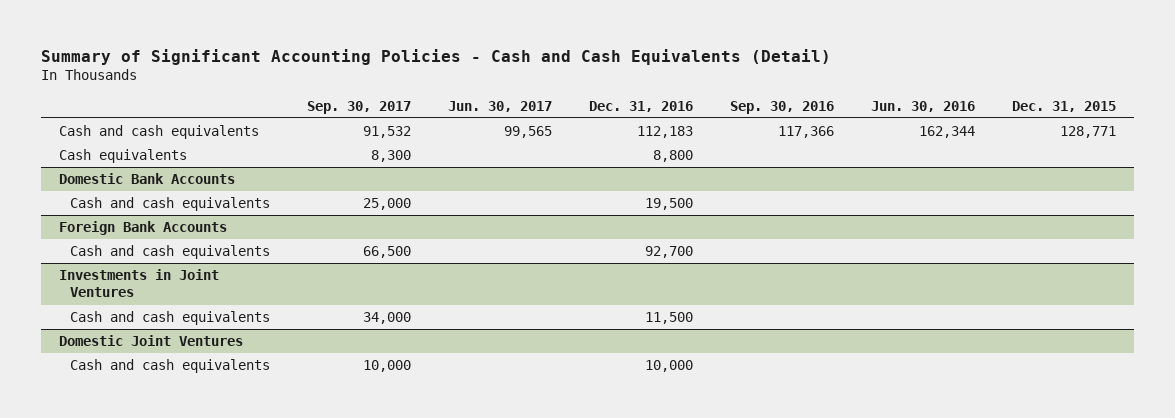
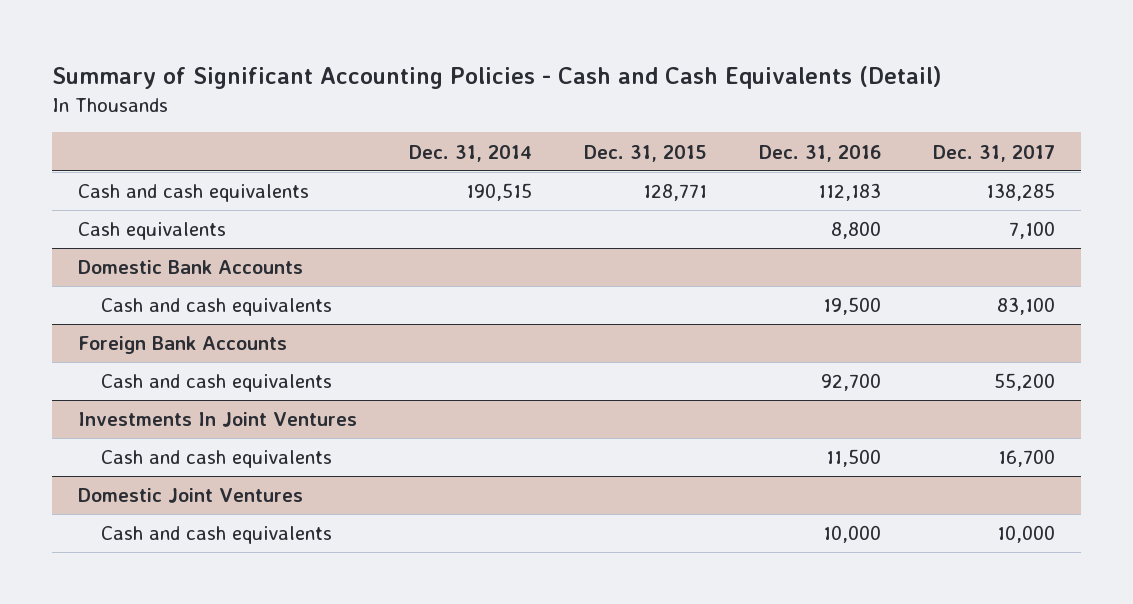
[306,100,411,114] Sep. 30, 2017 -> none
[447,100,552,112] Jun. 30, 2017 -> none
[729,100,834,114] Sep. 30, 2016 -> none
[870,100,975,112] Jun. 30, 2016 -> none
none -> [408,144,532,162] Dec. 31, 2014
none -> [933,144,1056,162] Dec. 31, 2017
[59,269,220,298] Investments in Joint Ventures -> [77,412,357,428] Investments In Joint Ventures

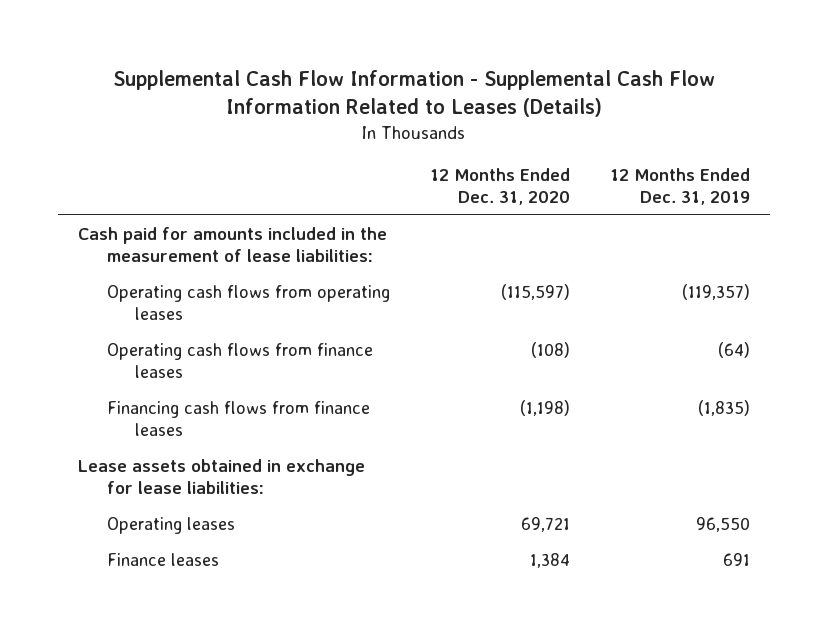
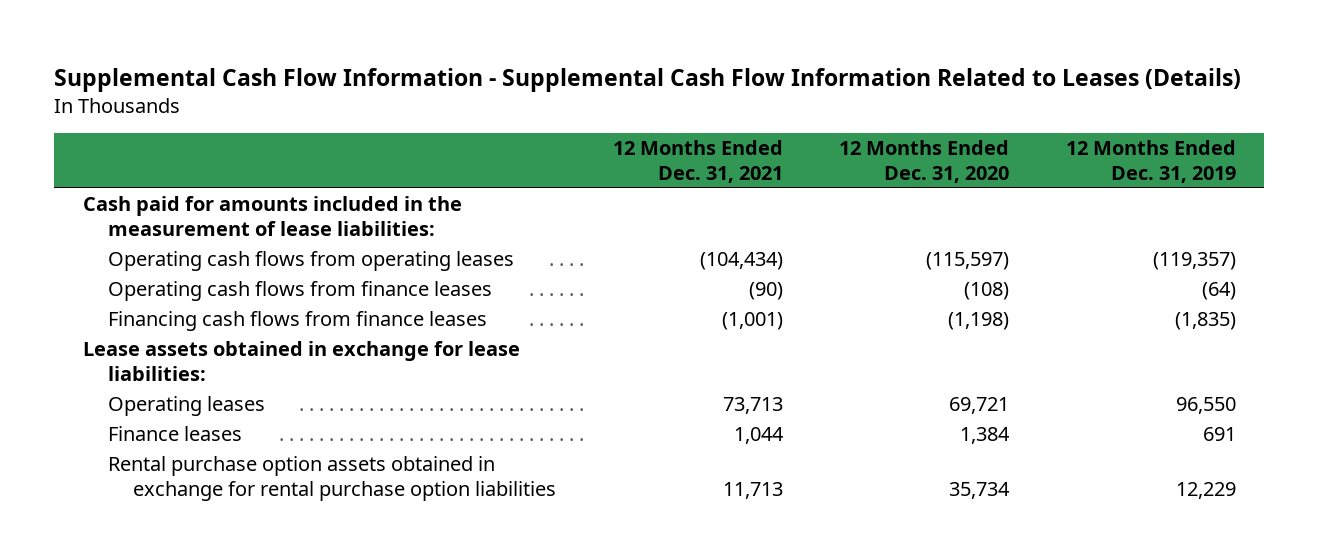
none -> [612,140,783,184] 12 Months Ended Dec. 31, 2021
none -> [107,456,557,502] Rental purchase option assets obtained in exchange for rental purchase option liabilities

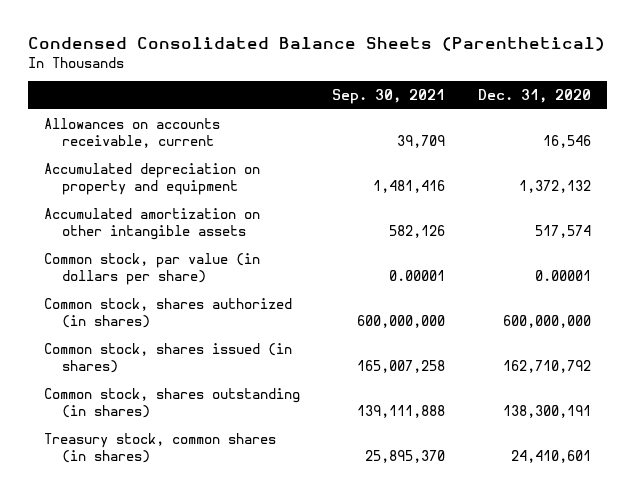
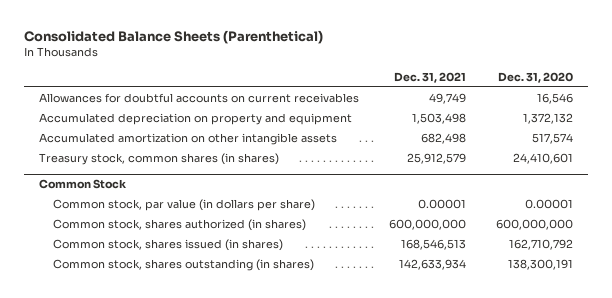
[28,37,606,52] Condensed Consolidated Balance Sheets (Parenthetical) -> [23,30,323,45] Consolidated Balance Sheets (Parenthetical)
[332,89,446,105] Sep. 30, 2021 -> none
none -> [394,72,467,84] Dec. 31, 2021
[44,117,221,149] Allowances on accounts receivable, current -> [38,92,359,103] Allowances for doubtful accounts on current receivables
[44,432,277,464] Treasury stock, common shares (in shares) -> [38,152,279,165] Treasury stock, common shares (in shares)
none -> [38,179,127,190] Common Stock

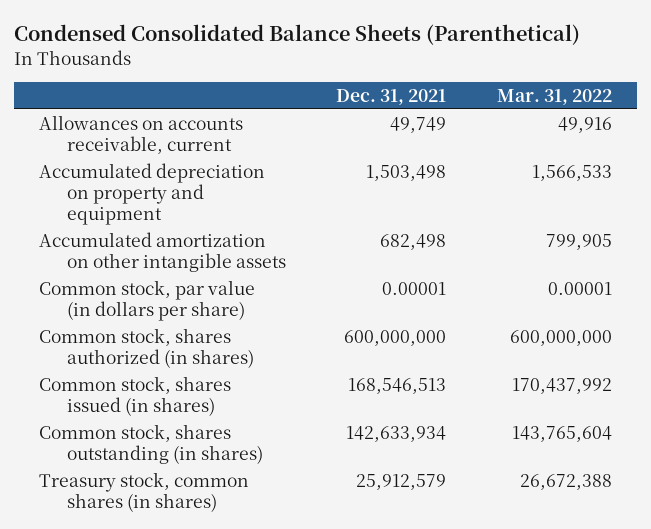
[23,30,323,45] Consolidated Balance Sheets (Parenthetical) -> [14,24,581,46] Condensed Consolidated Balance Sheets (Parenthetical)
[498,72,574,84] Dec. 31, 2020 -> none
none -> [496,88,612,105] Mar. 31, 2022
[38,92,359,103] Allowances for doubtful accounts on current receivables -> [39,114,244,154] Allowances on accounts receivable, current
[38,179,127,190] Common Stock -> none
[38,152,279,165] Treasury stock, common shares (in shares) -> [39,471,250,512] Treasury stock, common shares (in shares)

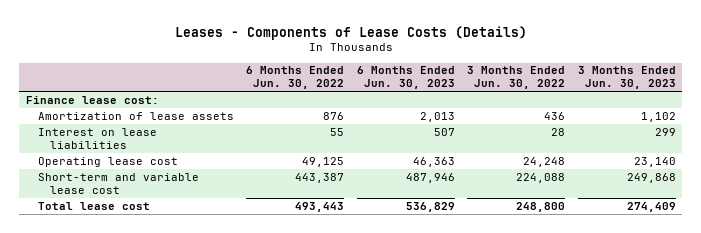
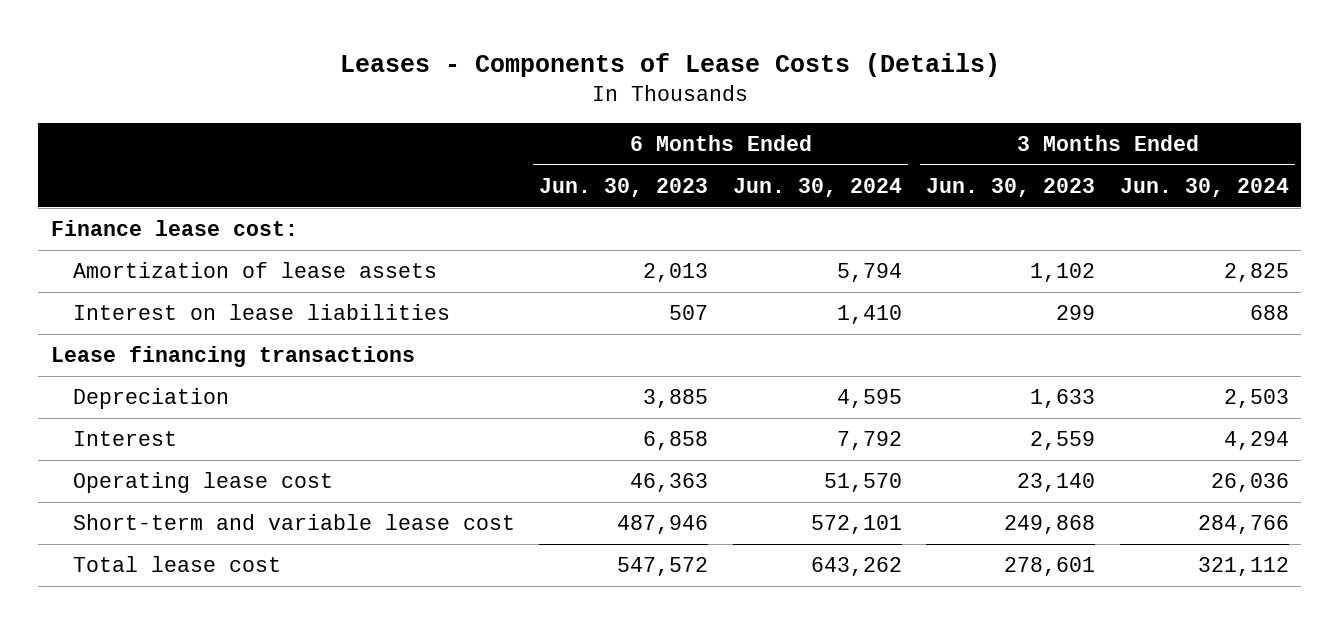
[246,66,345,90] 6 Months Ended Jun. 30, 2022 -> none
[467,66,566,90] 3 Months Ended Jun. 30, 2022 -> none
none -> [732,177,902,197] Jun. 30, 2024
none -> [1119,177,1289,197] Jun. 30, 2024
none -> [50,346,415,368] Lease financing transactions
none -> [72,388,229,410] Depreciation
none -> [72,431,177,447] Interest
[405,201,455,212] 536,829 -> [617,557,709,577] 547,572
[626,201,676,212] 274,409 -> [1004,557,1096,577] 278,601

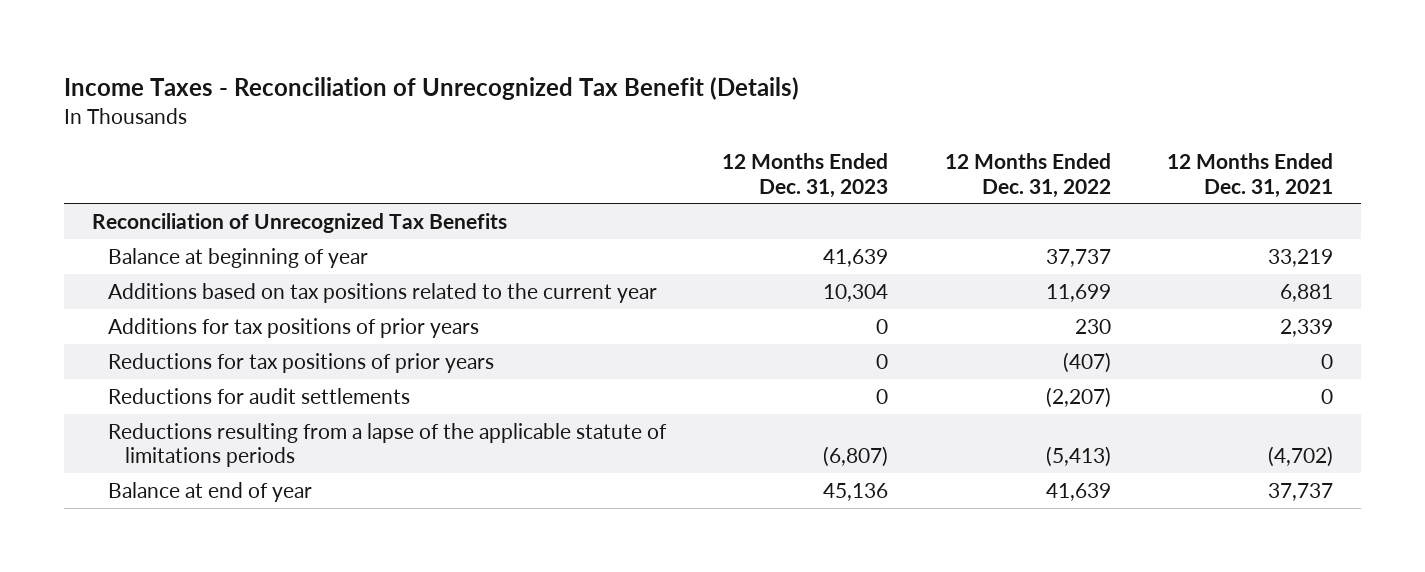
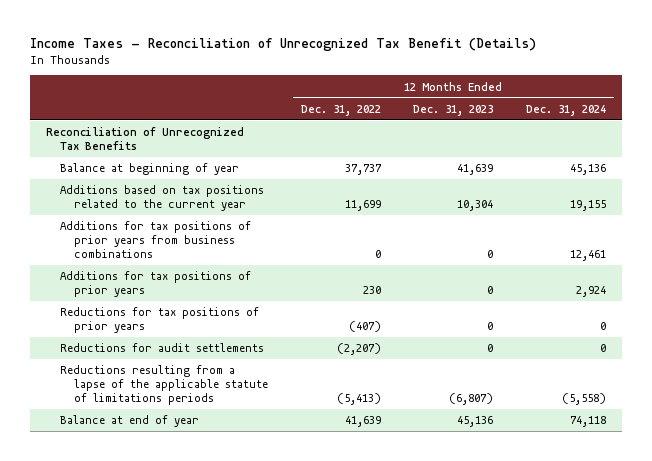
[1166,153,1333,198] 12 Months Ended Dec. 31, 2021 -> none
none -> [526,104,607,116] Dec. 31, 2024
none -> [60,221,252,259] Additions for tax positions of prior years from business combinations

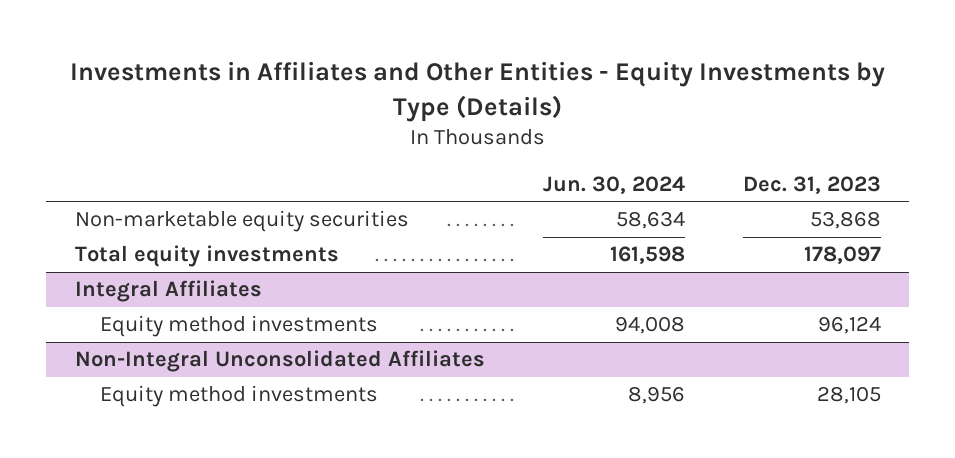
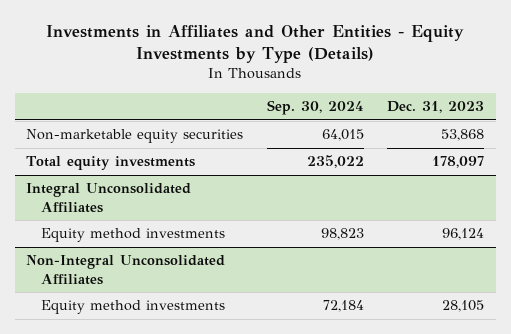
[542,175,685,194] Jun. 30, 2024 -> none
none -> [266,100,364,116] Sep. 30, 2024
[74,280,262,303] Integral Affiliates -> [26,183,192,213] Integral Unconsolidated Affiliates

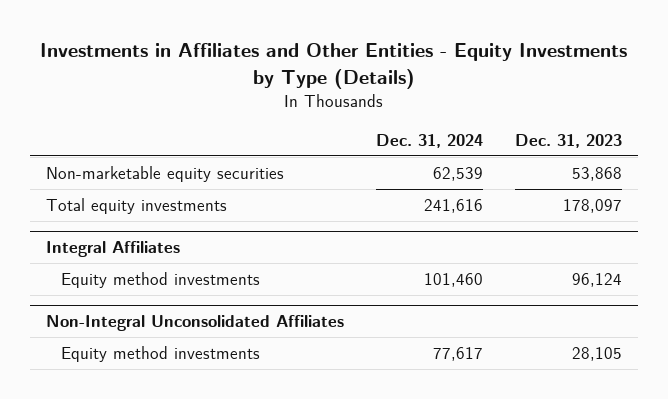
[266,100,364,116] Sep. 30, 2024 -> none
none -> [376,134,484,149] Dec. 31, 2024
[26,183,192,213] Integral Unconsolidated Affiliates -> [46,241,181,258] Integral Affiliates

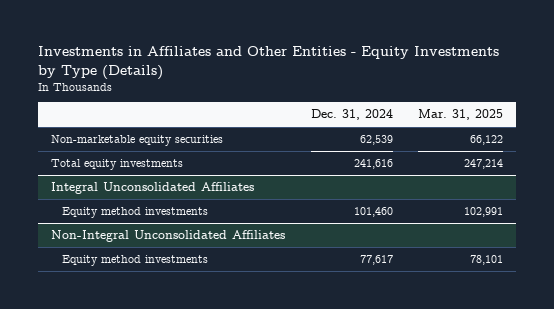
[514,134,622,149] Dec. 31, 2023 -> none
none -> [418,109,504,121] Mar. 31, 2025
[46,241,181,258] Integral Affiliates -> [50,181,254,194] Integral Unconsolidated Affiliates

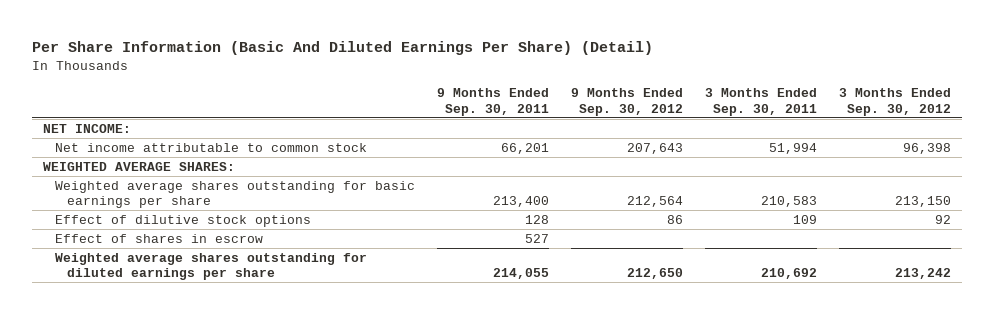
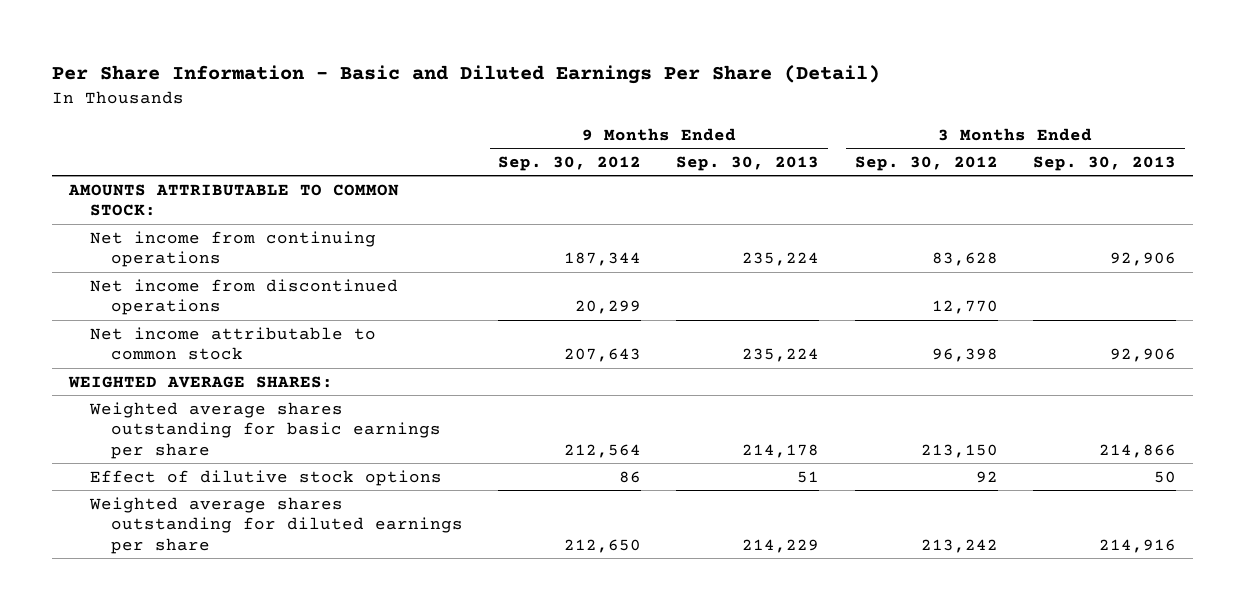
[31,41,653,56] Per Share Information (Basic And Diluted Earnings Per Share) (Detail) -> [51,65,880,85] Per Share Information - Basic and Diluted Earnings Per Share (Detail)
[437,88,550,116] 9 Months Ended Sep. 30, 2011 -> none
[705,88,818,116] 3 Months Ended Sep. 30, 2011 -> none
none -> [676,155,820,171] Sep. 30, 2013
none -> [1032,155,1176,171] Sep. 30, 2013
[42,123,131,133] NET INCOME: -> none
none -> [68,183,400,217] AMOUNTS ATTRIBUTABLE TO COMMON STOCK:
none -> [90,230,377,268] Net income from continuing operations
none -> [90,278,399,316] Net income from discontinued operations
[55,233,264,243] Effect of shares in escrow -> none

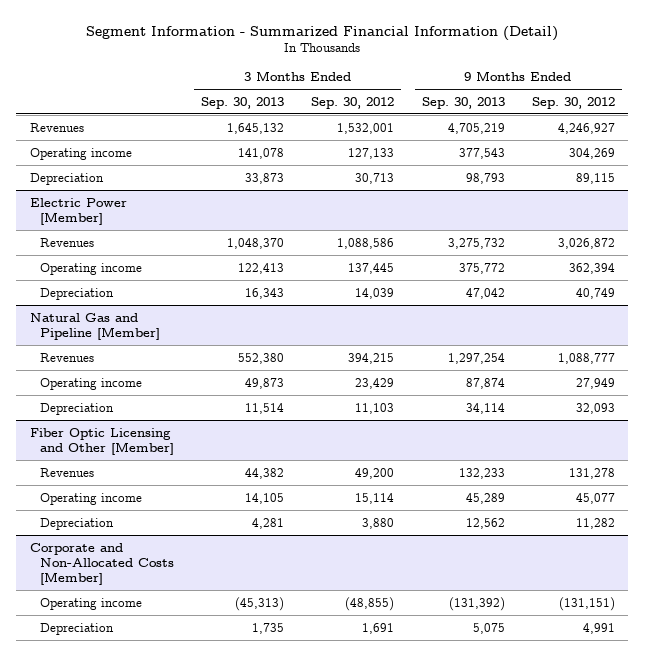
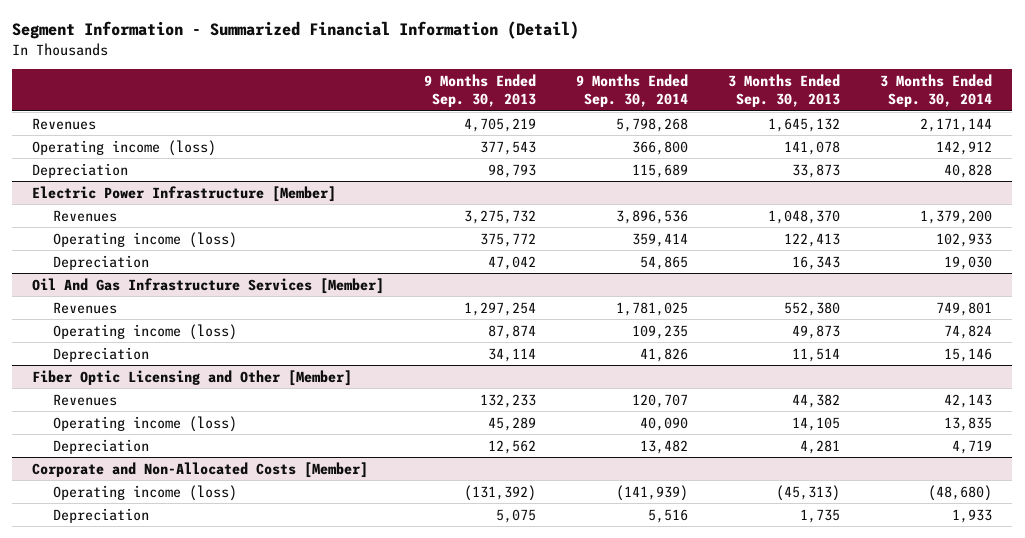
[311,96,395,109] Sep. 30, 2012 -> none
[531,96,615,109] Sep. 30, 2012 -> none
none -> [576,73,689,108] 9 Months Ended Sep. 30, 2014
none -> [880,73,993,108] 3 Months Ended Sep. 30, 2014
[30,147,133,160] Operating income -> [32,139,217,156] Operating income (loss)
[30,197,128,225] Electric Power [Member] -> [32,185,337,202] Electric Power Infrastructure [Member]
[39,262,142,275] Operating income -> [52,231,237,248] Operating income (loss)
[30,312,160,340] Natural Gas and Pipeline [Member] -> none
none -> [32,277,385,294] Oil And Gas Infrastructure Services [Member]
[39,377,142,390] Operating income -> [52,323,237,340] Operating income (loss)
[39,492,142,505] Operating income -> [52,415,237,432] Operating income (loss)
[39,597,142,610] Operating income -> [52,484,237,501] Operating income (loss)

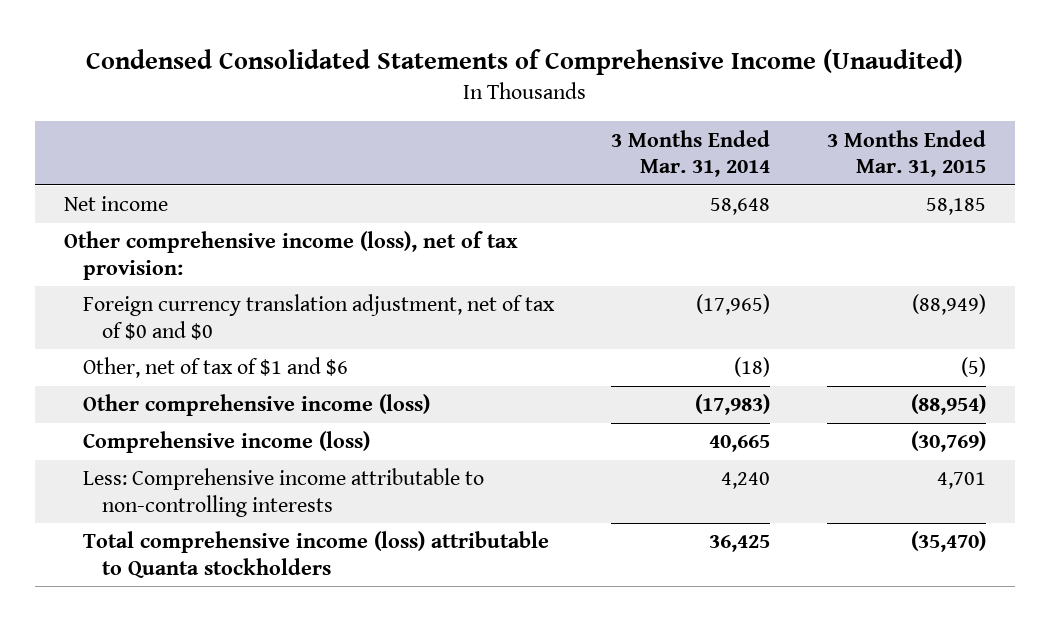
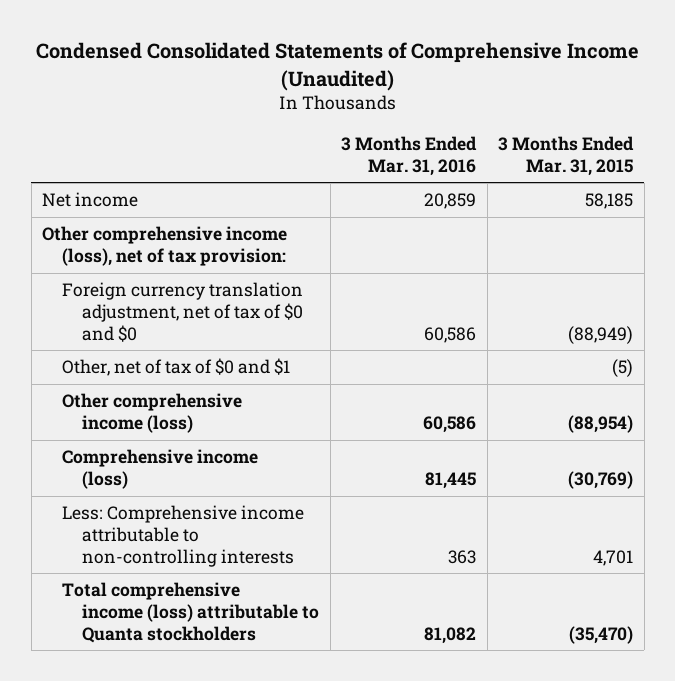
[611,129,771,177] 3 Months Ended Mar. 31, 2014 -> none
none -> [341,135,478,176] 3 Months Ended Mar. 31, 2016
[82,357,348,379] Other, net of tax of $1 and $6 -> [62,358,291,377] Other, net of tax of $0 and $1

